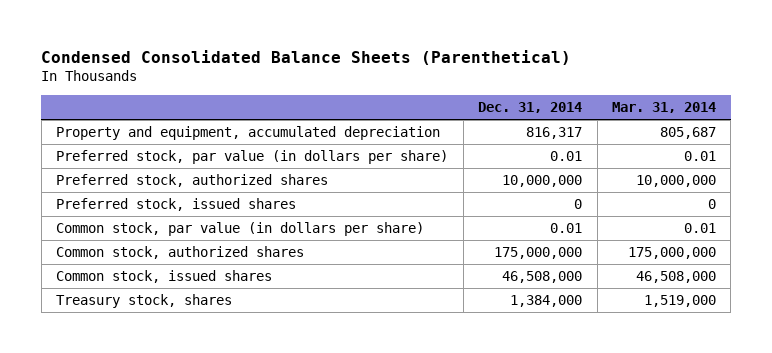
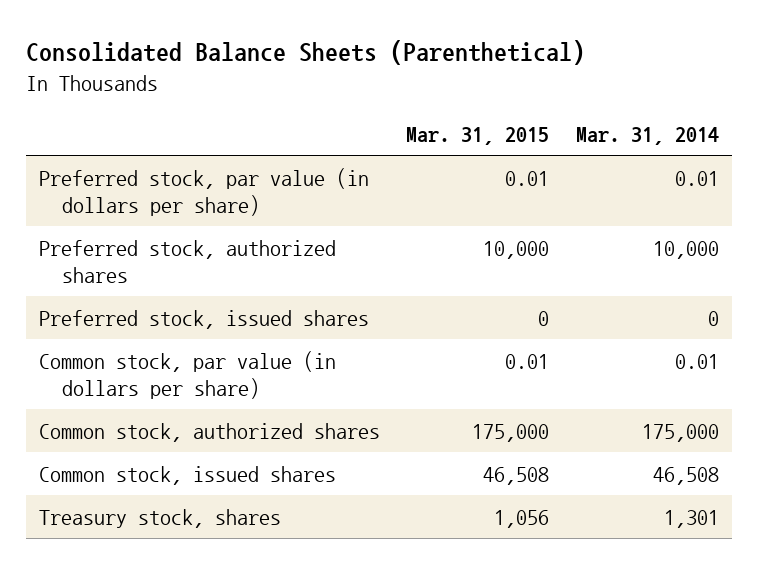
[41,49,572,65] Condensed Consolidated Balance Sheets (Parenthetical) -> [25,40,585,66] Consolidated Balance Sheets (Parenthetical)
[478,102,583,114] Dec. 31, 2014 -> none
none -> [406,126,550,145] Mar. 31, 2015
[56,126,441,141] Property and equipment, accumulated depreciation -> none
[635,175,716,188] 10,000,000 -> [652,240,719,259] 10,000
[627,247,716,260] 175,000,000 -> [641,423,719,442] 175,000
[635,271,716,284] 46,508,000 -> [652,466,719,485] 46,508
[643,295,716,308] 1,519,000 -> [663,509,719,528] 1,301

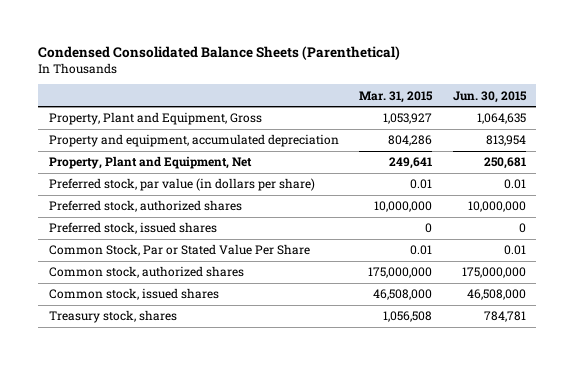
[25,40,585,66] Consolidated Balance Sheets (Parenthetical) -> [38,45,401,60] Condensed Consolidated Balance Sheets (Parenthetical)
[575,126,719,145] Mar. 31, 2014 -> none
none -> [452,90,527,103] Jun. 30, 2015
none -> [48,112,262,126] Property, Plant and Equipment, Gross
none -> [48,134,339,148] Property and equipment, accumulated depreciation
none -> [48,156,252,170] Property, Plant and Equipment, Net
[483,240,550,259] 10,000 -> [374,201,433,213] 10,000,000
[39,350,337,399] Common stock, par value (in dollars per share) -> [48,244,310,257] Common Stock, Par or Stated Value Per Share
[472,423,550,442] 175,000 -> [368,267,433,279] 175,000,000
[483,466,550,485] 46,508 -> [373,289,433,301] 46,508,000
[494,509,550,528] 1,056 -> [383,311,433,323] 1,056,508

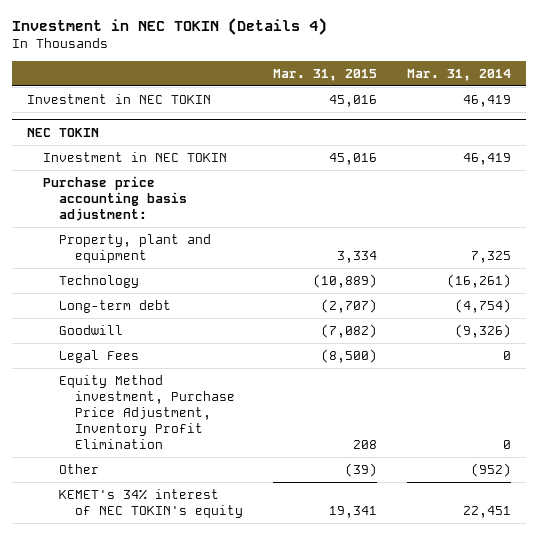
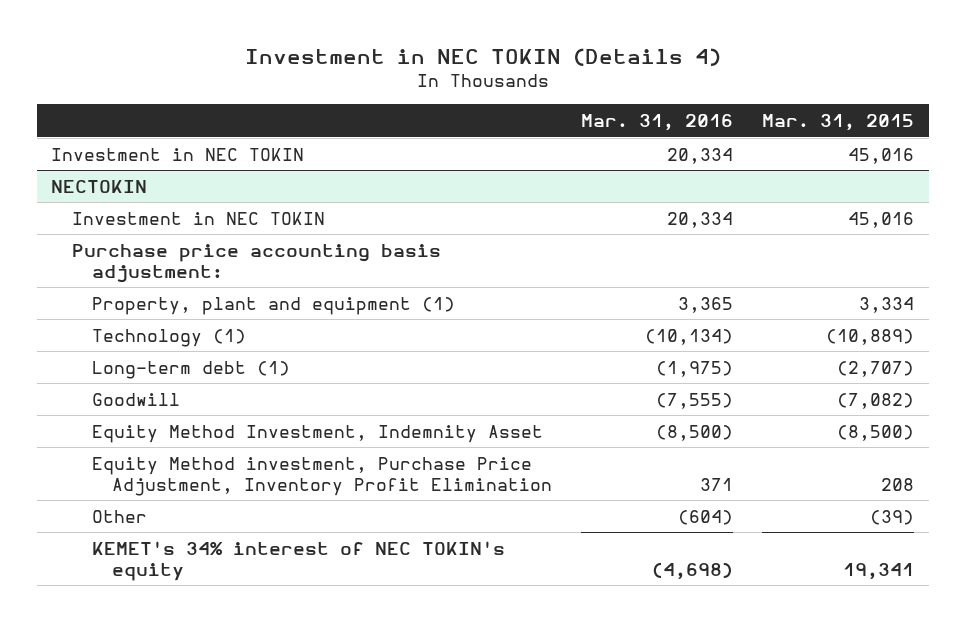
[407,68,512,81] Mar. 31, 2014 -> none
none -> [580,114,733,132] Mar. 31, 2016
[27,127,100,137] NEC TOKIN -> [51,179,148,193] NECTOKIN
[59,234,212,263] Property, plant and equipment -> [91,296,455,315] Property, plant and equipment (1)
[59,275,140,289] Technology -> [91,328,246,347] Technology (1)
[59,300,172,314] Long-term debt -> [91,360,290,379] Long-term debt (1)
[59,350,140,364] Legal Fees -> none
none -> [91,424,543,443] Equity Method Investment, Indemnity Asset

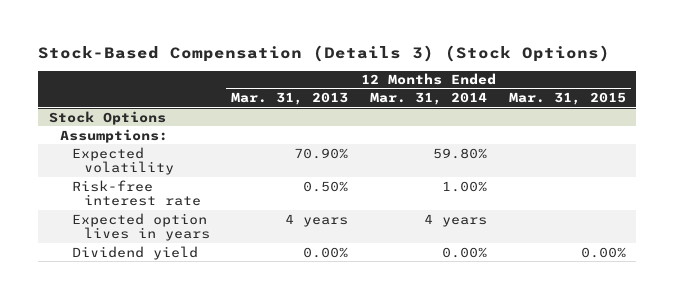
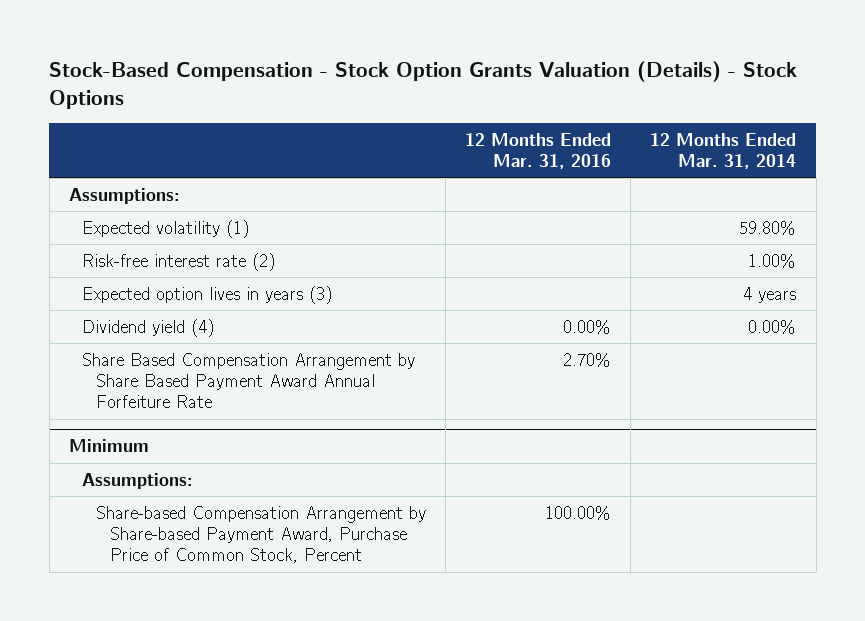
[37,44,610,62] Stock-Based Compensation (Details 3) (Stock Options) -> [49,60,798,109] Stock-Based Compensation - Stock Option Grants Valuation (Details) - Stock Options
[231,92,349,106] Mar. 31, 2013 -> none
[508,92,626,106] Mar. 31, 2015 -> none
none -> [465,132,612,170] 12 Months Ended Mar. 31, 2016
[48,110,166,125] Stock Options -> none
[72,146,174,176] Expected volatility -> [82,219,250,238] Expected volatility (1)
[72,179,201,207] Risk-free interest rate -> [82,252,276,271] Risk-free interest rate (2)
[72,212,210,242] Expected option lives in years -> [82,285,333,304] Expected option lives in years (3)
[72,245,199,260] Dividend yield -> [82,318,215,337] Dividend yield (4)
none -> [82,352,416,409] Share Based Compensation Arrangement by Share Based Payment Award Annual Forfeiture Rate
none -> [68,439,149,453] Minimum
none -> [82,472,194,489] Assumptions:
none -> [96,505,427,564] Share-based Compensation Arrangement by Share-based Payment Award, Purchase Price of Common Stock, Percent

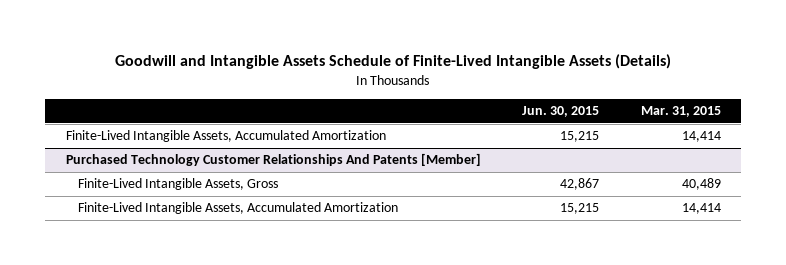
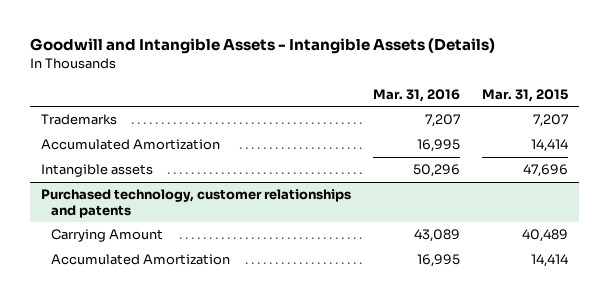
[115,54,672,70] Goodwill and Intangible Assets Schedule of Finite-Lived Intangible Assets (Details) -> [29,38,495,55] Goodwill and Intangible Assets - Intangible Assets (Details)
[522,106,600,118] Jun. 30, 2015 -> none
none -> [372,88,460,102] Mar. 31, 2016
none -> [40,114,117,126] Trademarks
[65,130,386,143] Finite-Lived Intangible Assets, Accumulated Amortization -> [40,139,220,151] Accumulated Amortization
none -> [40,164,153,178] Intangible assets
[65,153,481,167] Purchased Technology Customer Relationships And Patents [Member] -> [40,189,351,218] Purchased technology, customer relationships and patents
[78,178,279,191] Finite-Lived Intangible Assets, Gross -> [50,229,163,243] Carrying Amount
[78,202,399,215] Finite-Lived Intangible Assets, Accumulated Amortization -> [50,254,230,266] Accumulated Amortization

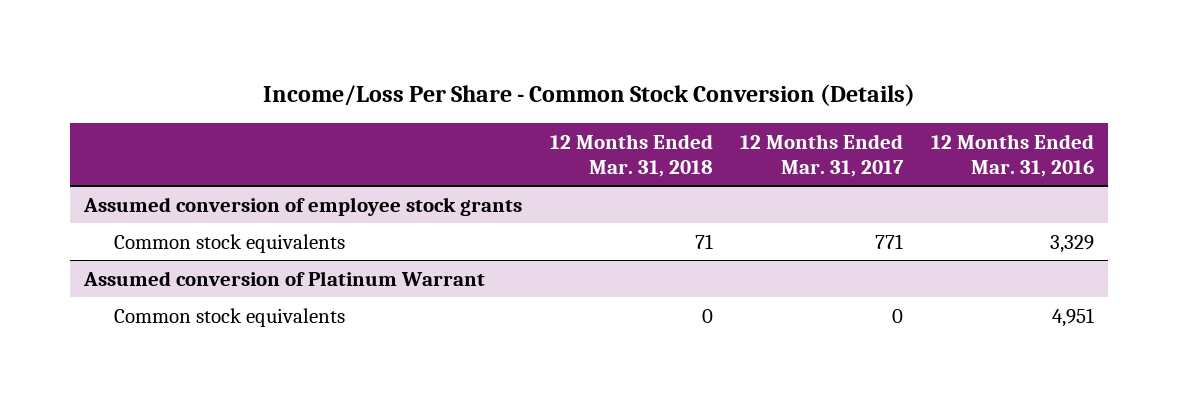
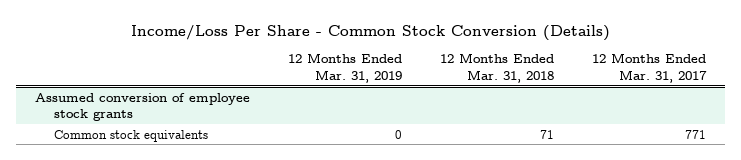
[930,133,1094,177] 12 Months Ended Mar. 31, 2016 -> none
none -> [288,53,403,83] 12 Months Ended Mar. 31, 2019
[83,270,486,286] Assumed conversion of Platinum Warrant -> none
[114,307,346,327] Common stock equivalents -> none

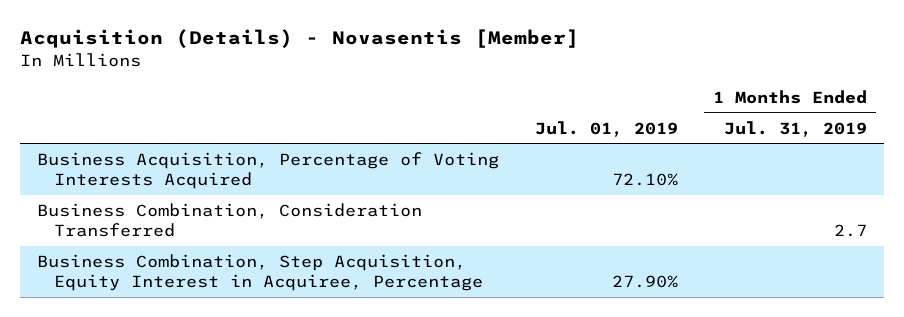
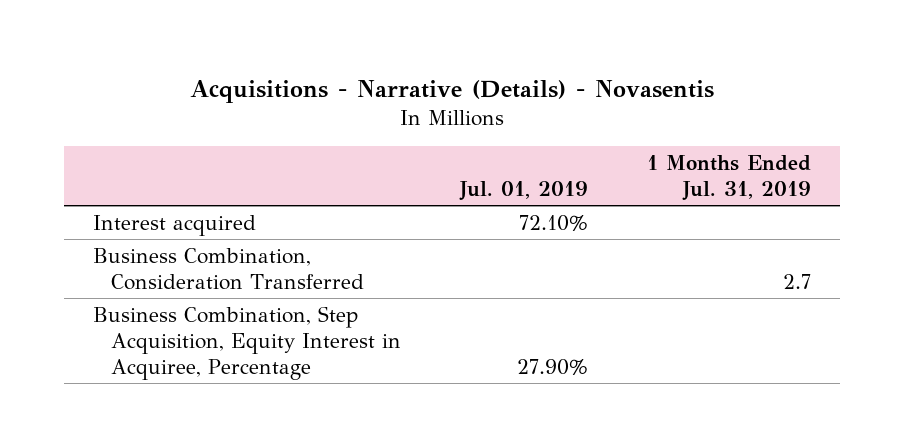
[19,29,579,49] Acquisition (Details) - Novasentis [Member] -> [190,79,715,103] Acquisitions - Narrative (Details) - Novasentis
[37,152,500,189] Business Acquisition, Percentage of Voting Interests Acquired -> [93,214,257,236] Interest acquired

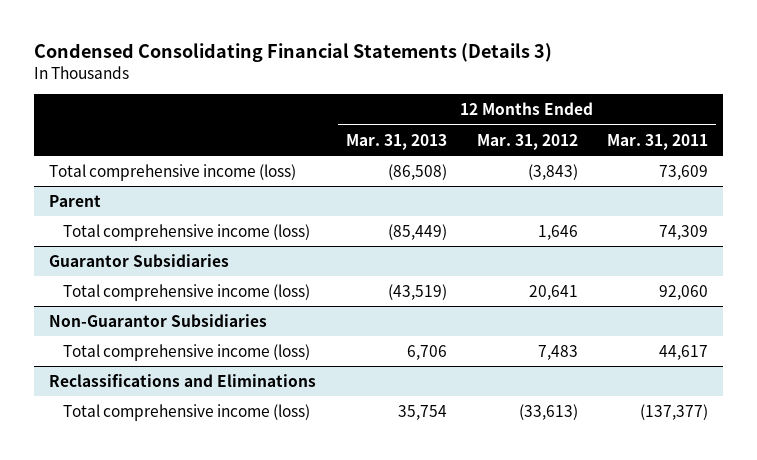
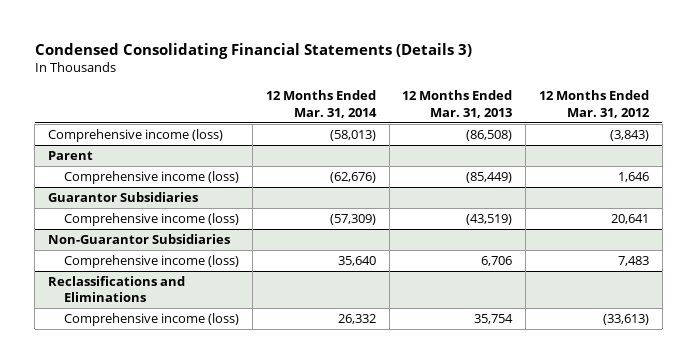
[607,133,709,150] Mar. 31, 2011 -> none
none -> [265,90,377,118] 12 Months Ended Mar. 31, 2014
[48,163,296,181] Total comprehensive income (loss) -> [47,129,223,143] Comprehensive income (loss)
[62,223,310,241] Total comprehensive income (loss) -> [64,171,240,185] Comprehensive income (loss)
[62,283,310,301] Total comprehensive income (loss) -> [64,213,240,227] Comprehensive income (loss)
[62,343,310,361] Total comprehensive income (loss) -> [64,255,240,269] Comprehensive income (loss)
[62,403,310,421] Total comprehensive income (loss) -> [64,313,240,327] Comprehensive income (loss)

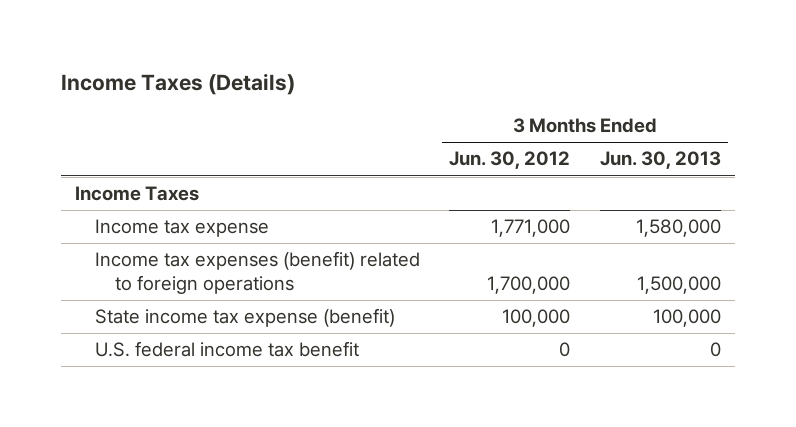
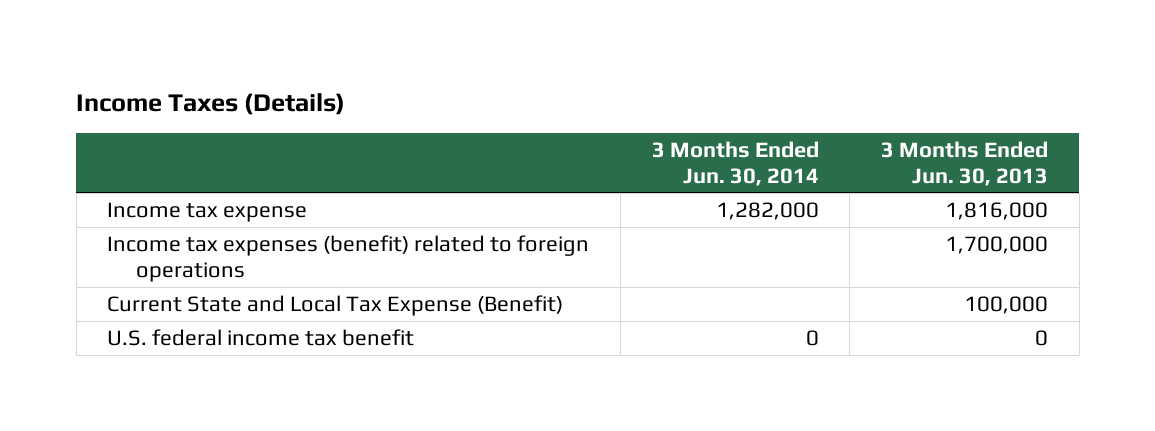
[449,151,571,170] Jun. 30, 2012 -> none
none -> [651,140,819,186] 3 Months Ended Jun. 30, 2014
[75,186,200,202] Income Taxes -> none
[635,219,721,238] 1,580,000 -> [945,202,1049,221] 1,816,000
[636,275,721,294] 1,500,000 -> [945,236,1049,255] 1,700,000
[95,308,396,328] State income tax expense (benefit) -> [107,295,564,317] Current State and Local Tax Expense (Benefit)

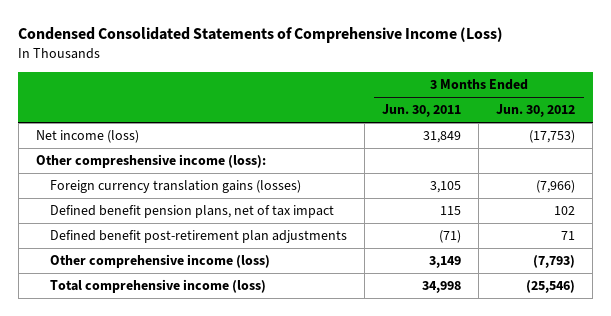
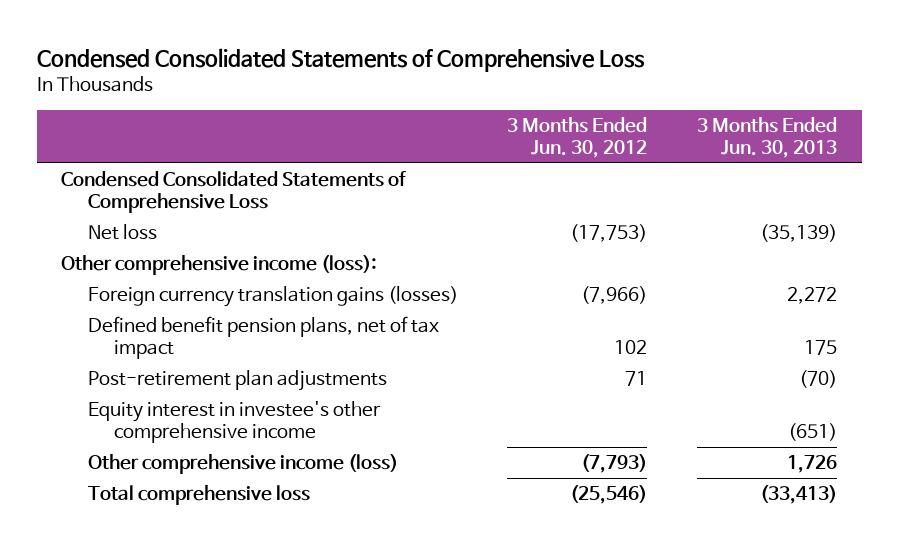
[18,27,504,44] Condensed Consolidated Statements of Comprehensive Income (Loss) -> [36,47,645,72] Condensed Consolidated Statements of Comprehensive Loss
[382,104,462,118] Jun. 30, 2011 -> none
none -> [697,117,838,159] 3 Months Ended Jun. 30, 2013
none -> [61,171,407,214] Condensed Consolidated Statements of Comprehensive Loss
[35,130,139,144] Net income (loss) -> [87,224,157,241] Net loss
[35,154,266,169] Other compreshensive income (loss): -> [61,255,378,276] Other comprehensive income (loss):
[50,230,348,244] Defined benefit post-retirement plan adjustments -> [87,370,387,392] Post-retirement plan adjustments
none -> [87,401,381,444] Equity interest in investee's other comprehensive income
[50,279,267,294] Total comprehensive income (loss) -> [87,485,310,506] Total comprehensive loss

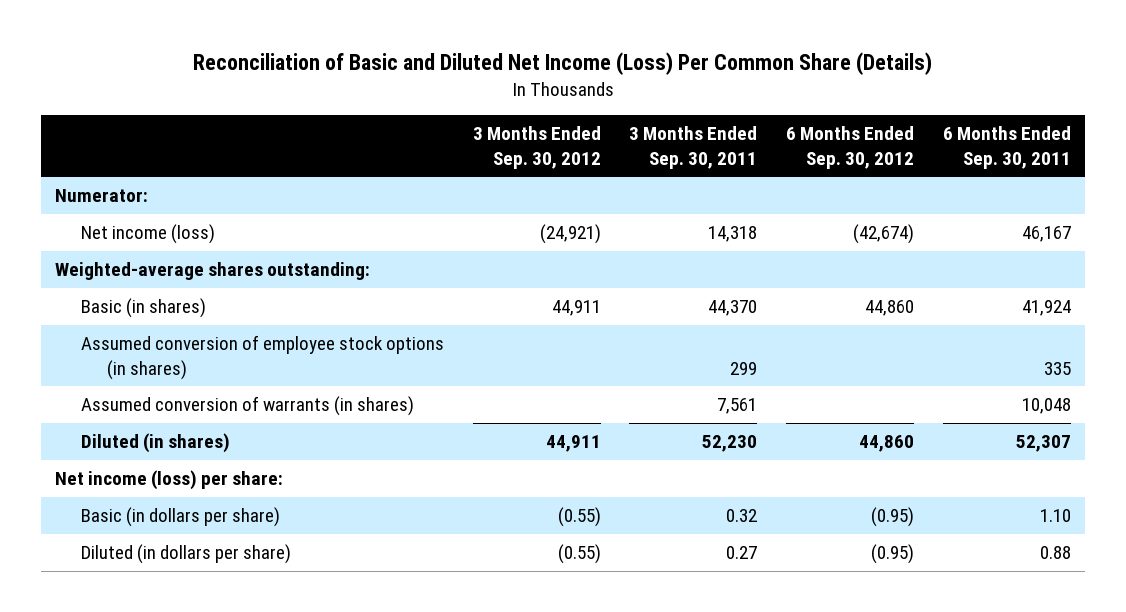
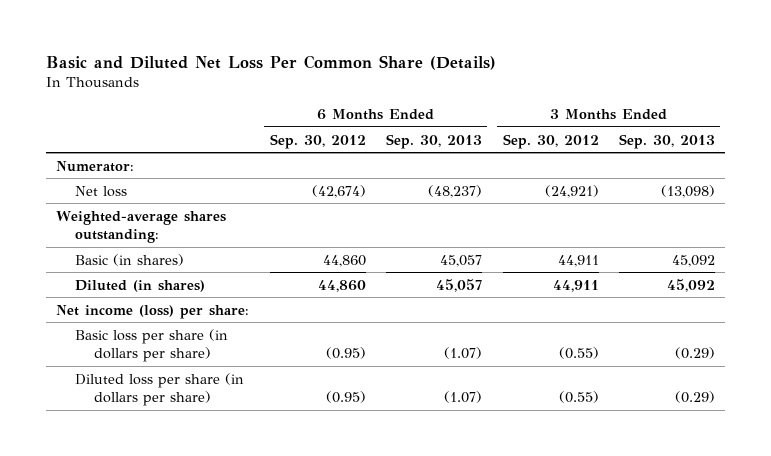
[193,52,933,76] Reconciliation of Basic and Diluted Net Income (Loss) Per Common Share (Details) -> [45,55,496,71] Basic and Diluted Net Loss Per Common Share (Details)
[629,126,758,169] 3 Months Ended Sep. 30, 2011 -> none
[942,126,1071,169] 6 Months Ended Sep. 30, 2011 -> none
none -> [386,133,483,149] Sep. 30, 2013
none -> [619,133,716,149] Sep. 30, 2013
[80,224,215,245] Net income (loss) -> [75,185,128,197] Net loss
[80,335,444,380] Assumed conversion of employee stock options (in shares) -> none
[80,396,414,417] Assumed conversion of warrants (in shares) -> none
[80,507,280,528] Basic (in dollars per share) -> [75,328,229,363] Basic loss per share (in dollars per share)
[80,544,291,565] Diluted (in dollars per share) -> [75,372,245,407] Diluted loss per share (in dollars per share)

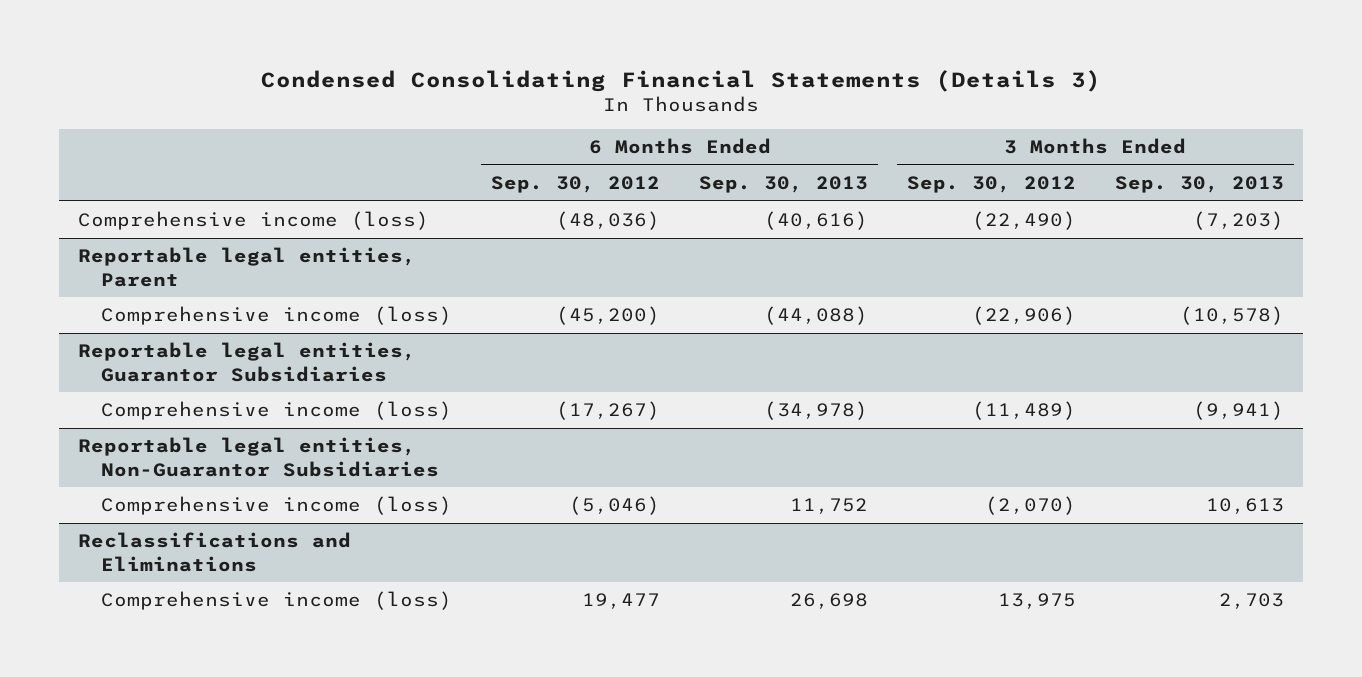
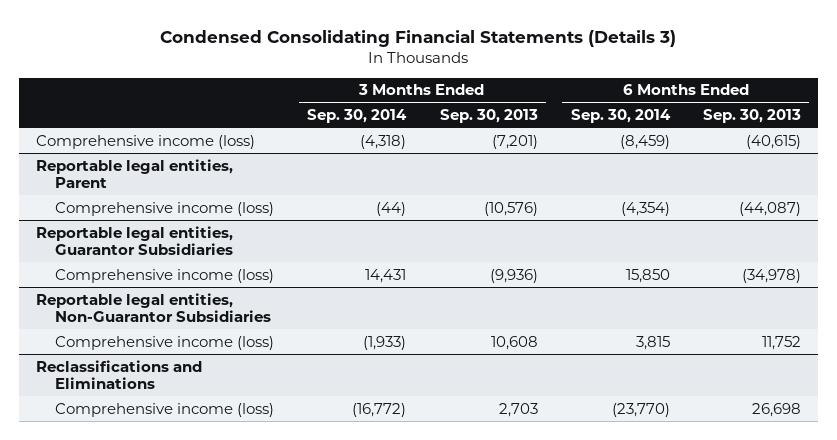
[491,176,661,194] Sep. 30, 2012 -> none
[906,176,1076,194] Sep. 30, 2012 -> none
none -> [307,109,408,124] Sep. 30, 2014
none -> [570,109,671,124] Sep. 30, 2014
[764,211,869,231] (40,616) -> [745,134,801,149] (40,615)
[1192,211,1284,231] (7,203) -> [491,134,538,149] (7,201)
[764,306,869,326] (44,088) -> [738,201,801,216] (44,087)
[1179,306,1284,326] (10,578) -> [483,201,538,216] (10,576)
[1192,401,1284,421] (9,941) -> [489,268,538,283] (9,936)
[1205,498,1284,515] 10,613 -> [490,335,538,350] 10,608

